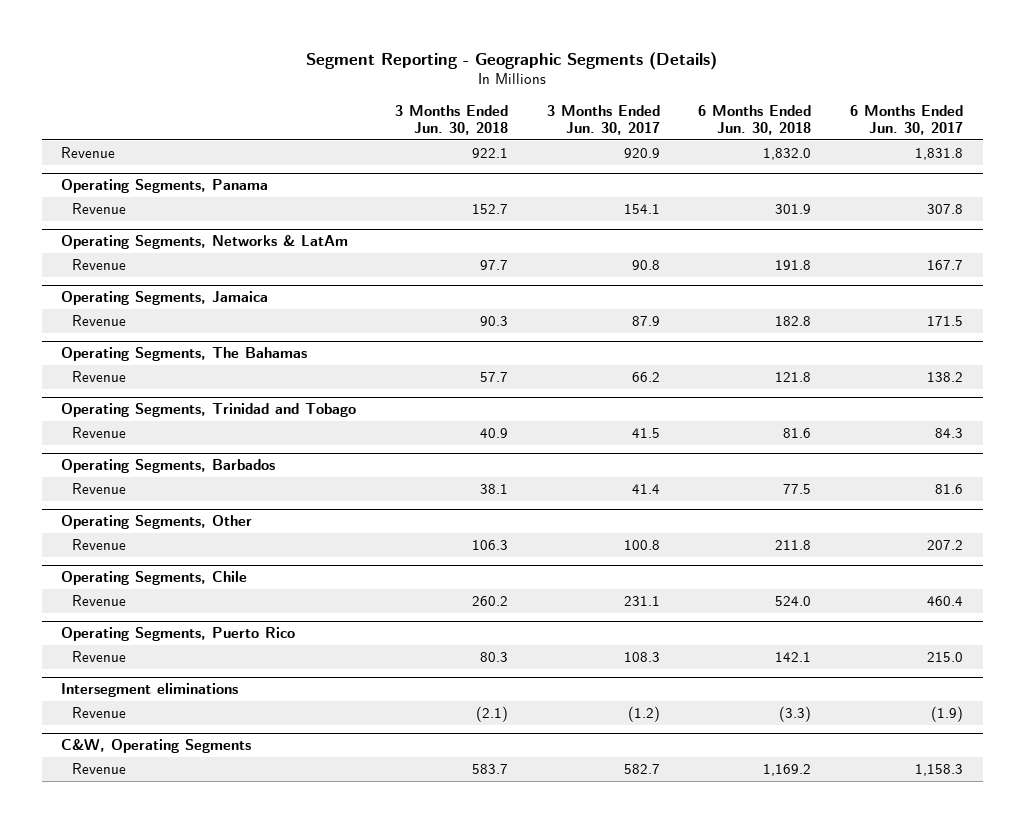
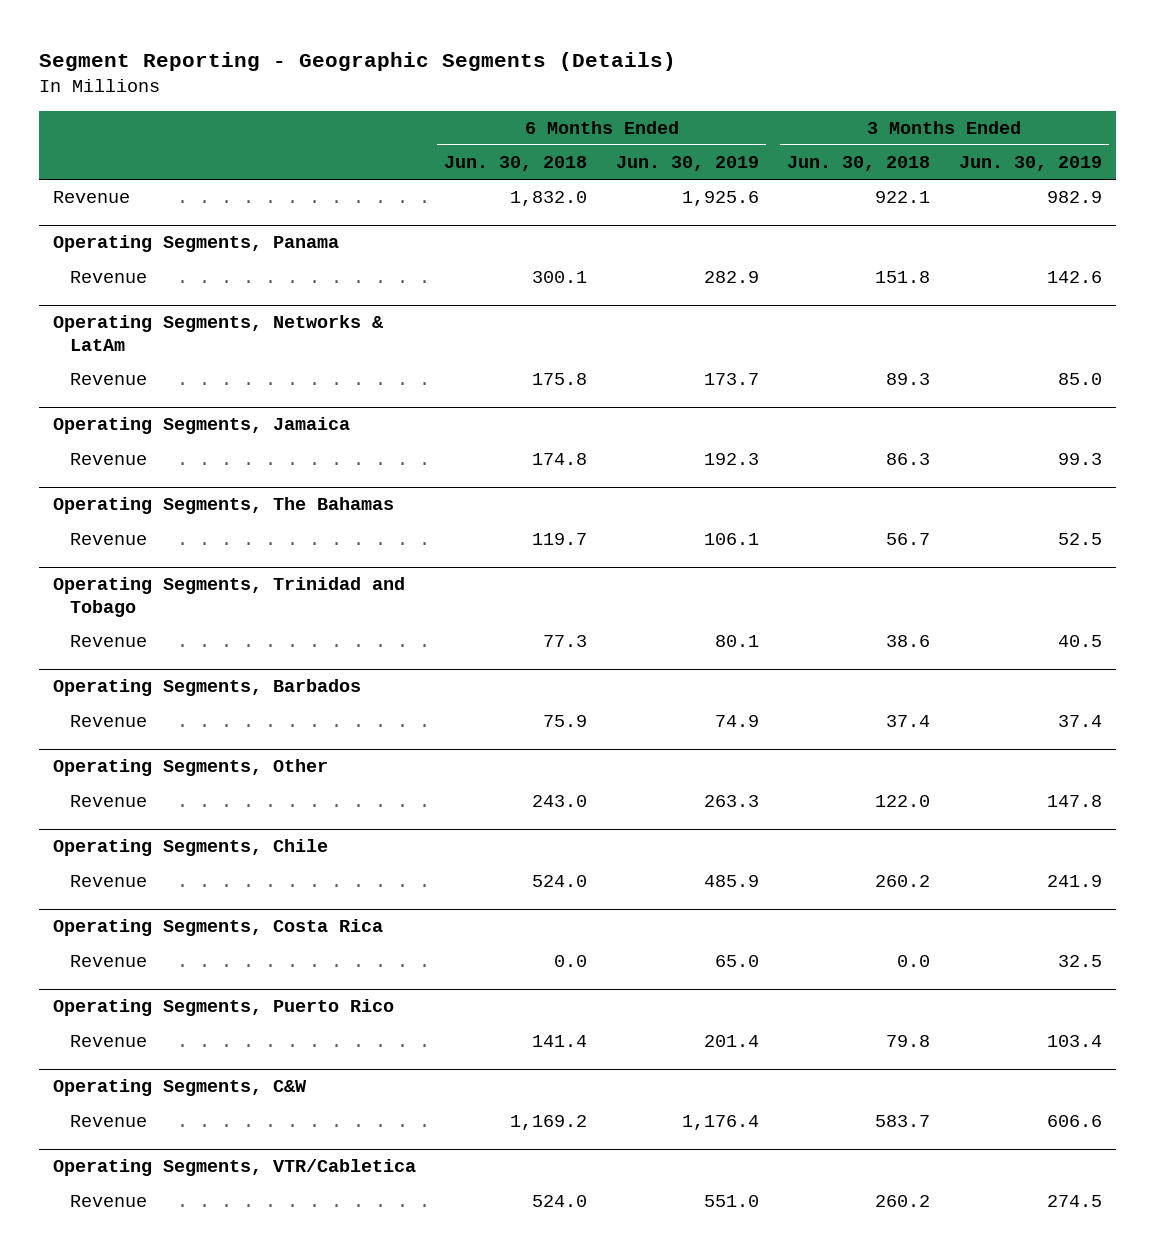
[546,105,660,136] 3 Months Ended Jun. 30, 2017 -> none
[850,105,964,136] 6 Months Ended Jun. 30, 2017 -> none
none -> [615,156,759,172] Jun. 30, 2019
none -> [958,156,1102,172] Jun. 30, 2019
[472,203,509,214] 152.7 -> [875,271,931,284] 151.8
[775,203,812,214] 301.9 -> [532,271,588,284] 300.1
[480,259,509,270] 97.7 -> [886,373,931,386] 89.3
[775,259,812,270] 191.8 -> [532,373,588,386] 175.8
[480,315,509,326] 90.3 -> [886,453,931,466] 86.3
[775,315,812,326] 182.8 -> [532,453,588,466] 174.8
[480,371,509,382] 57.7 -> [886,533,931,546] 56.7
[775,371,812,382] 121.8 -> [532,533,588,546] 119.7
[480,427,509,438] 40.9 -> [886,635,931,648] 38.6
[783,427,812,438] 81.6 -> [543,635,588,648] 77.3
[480,483,509,494] 38.1 -> [886,715,931,728] 37.4
[783,483,812,494] 77.5 -> [543,715,588,728] 75.9
[472,539,509,550] 106.3 -> [875,795,931,808] 122.0
[775,539,812,550] 211.8 -> [532,795,588,808] 243.0
none -> [52,919,383,937] Operating Segments, Costa Rica
none -> [69,955,147,968] Revenue
[61,683,239,698] Intersegment eliminations -> none
[71,706,126,718] Revenue -> none
[480,651,509,662] 80.3 -> [886,1035,931,1048] 79.8
[775,651,812,662] 142.1 -> [532,1035,588,1048] 141.4
[61,739,252,754] C&W, Operating Segments -> [52,1079,307,1097] Operating Segments, C&W
none -> [52,1159,416,1177] Operating Segments, VTR/Cabletica
none -> [69,1195,147,1208] Revenue

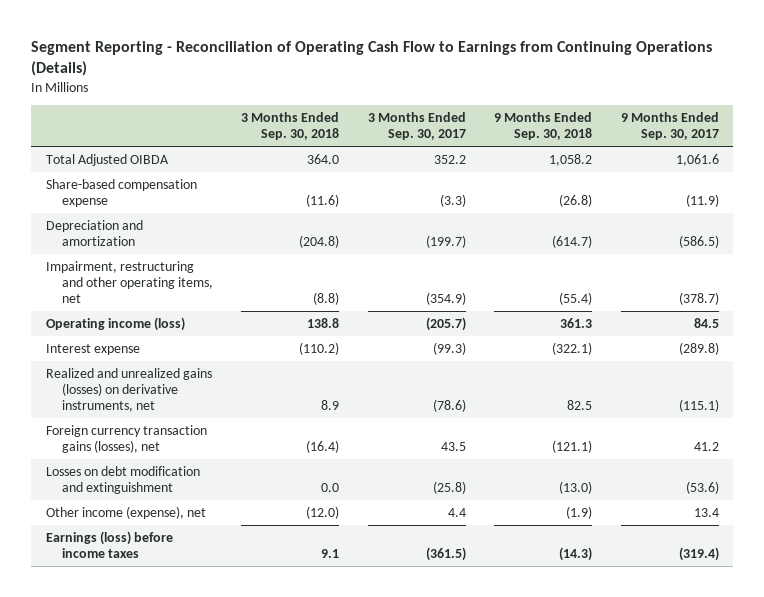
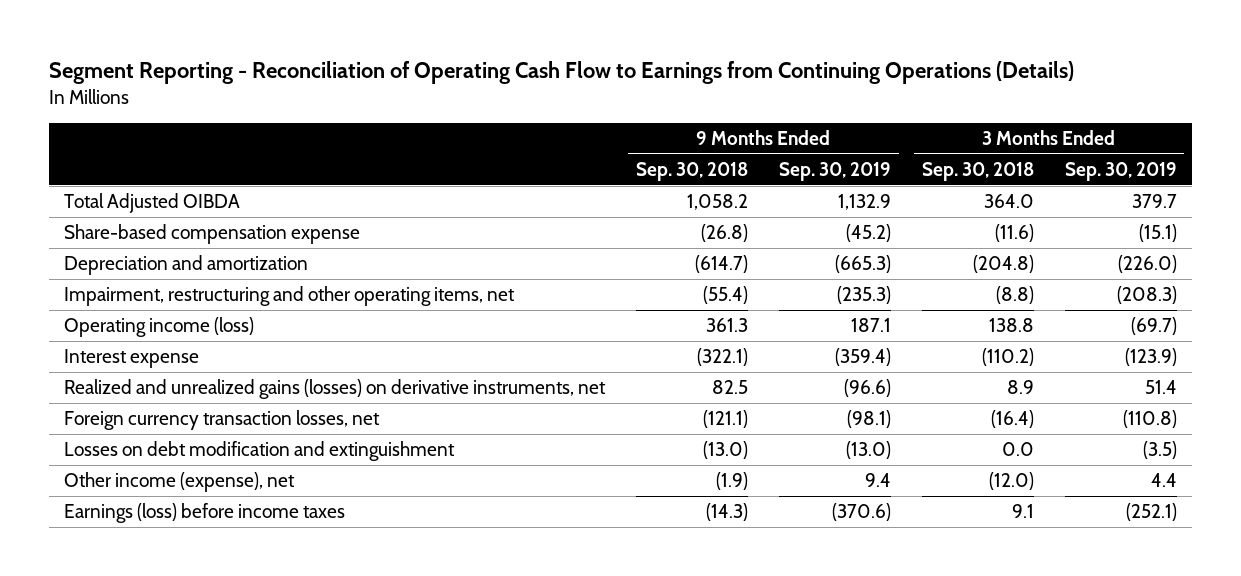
[367,112,466,141] 3 Months Ended Sep. 30, 2017 -> none
[620,112,719,141] 9 Months Ended Sep. 30, 2017 -> none
none -> [778,161,891,181] Sep. 30, 2019
none -> [1064,161,1177,181] Sep. 30, 2019
[45,424,207,453] Foreign currency transaction gains (losses), net -> [63,410,380,431] Foreign currency transaction losses, net

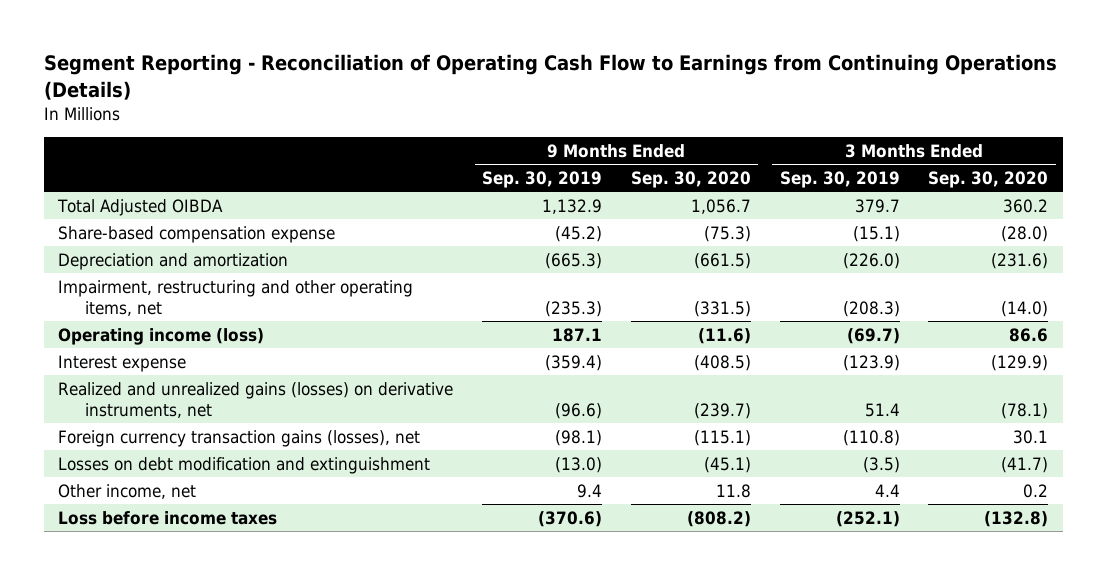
[635,161,748,181] Sep. 30, 2018 -> none
[921,161,1034,181] Sep. 30, 2018 -> none
none -> [630,170,751,188] Sep. 30, 2020
none -> [928,170,1049,188] Sep. 30, 2020
[63,410,380,431] Foreign currency transaction losses, net -> [58,429,421,447] Foreign currency transaction gains (losses), net
[63,472,295,493] Other income (expense), net -> [58,483,197,499] Other income, net
[63,503,345,524] Earnings (loss) before income taxes -> [58,510,278,525] Loss before income taxes

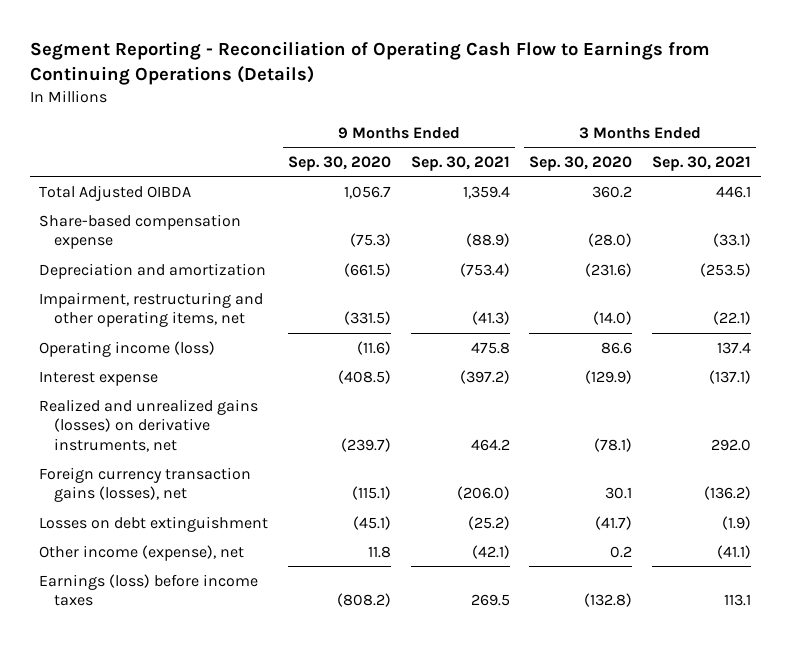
[481,170,602,188] Sep. 30, 2019 -> none
[779,170,900,188] Sep. 30, 2019 -> none
none -> [410,155,510,171] Sep. 30, 2021
none -> [651,155,751,171] Sep. 30, 2021
[58,456,431,474] Losses on debt modification and extinguishment -> [39,515,269,532] Losses on debt extinguishment
[58,483,197,499] Other income, net -> [39,544,245,561] Other income (expense), net
[58,510,278,525] Loss before income taxes -> [39,573,259,607] Earnings (loss) before income taxes

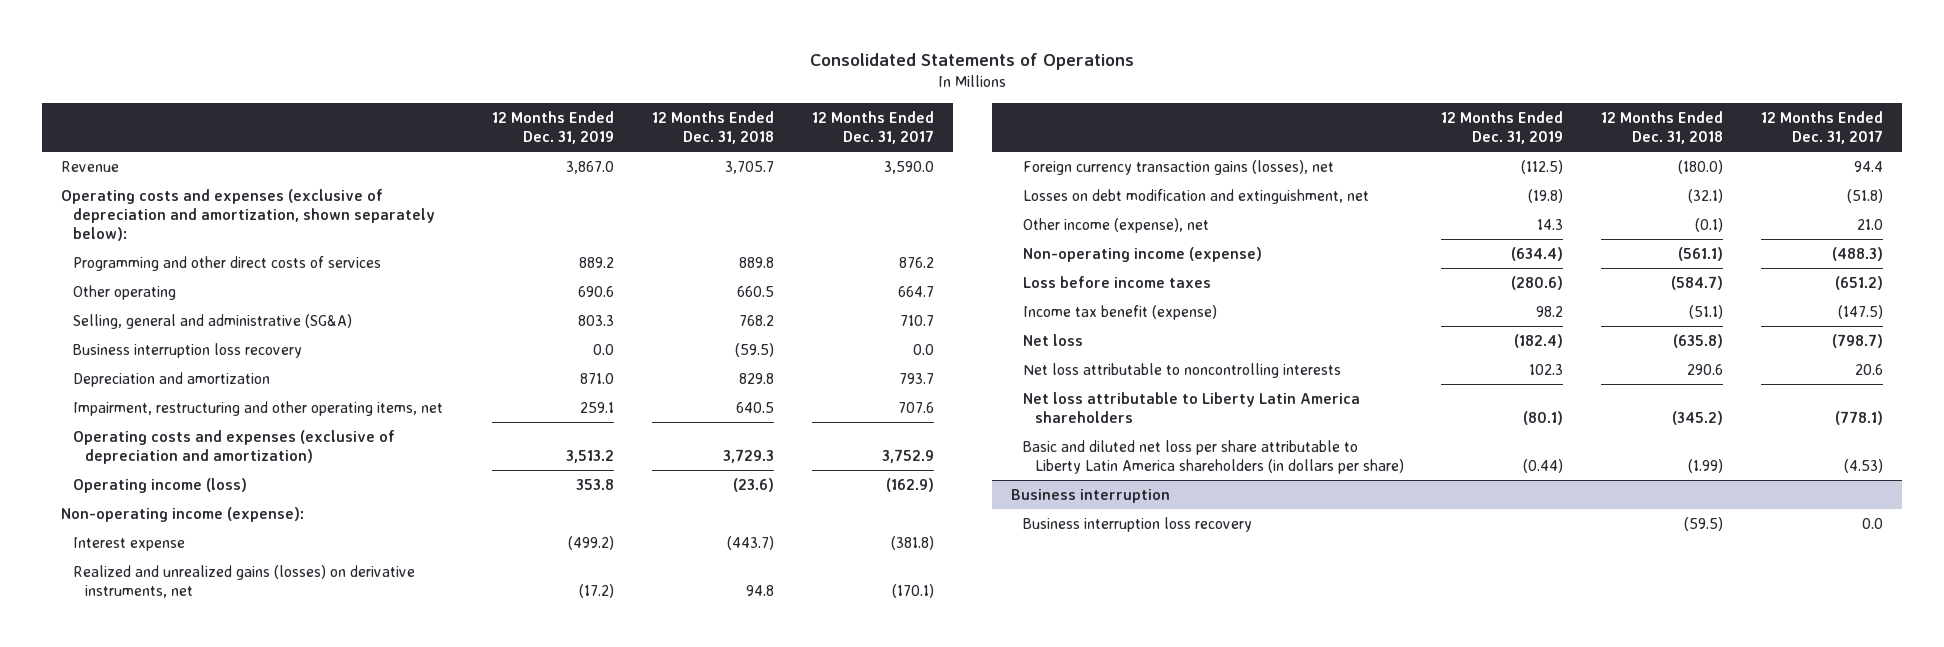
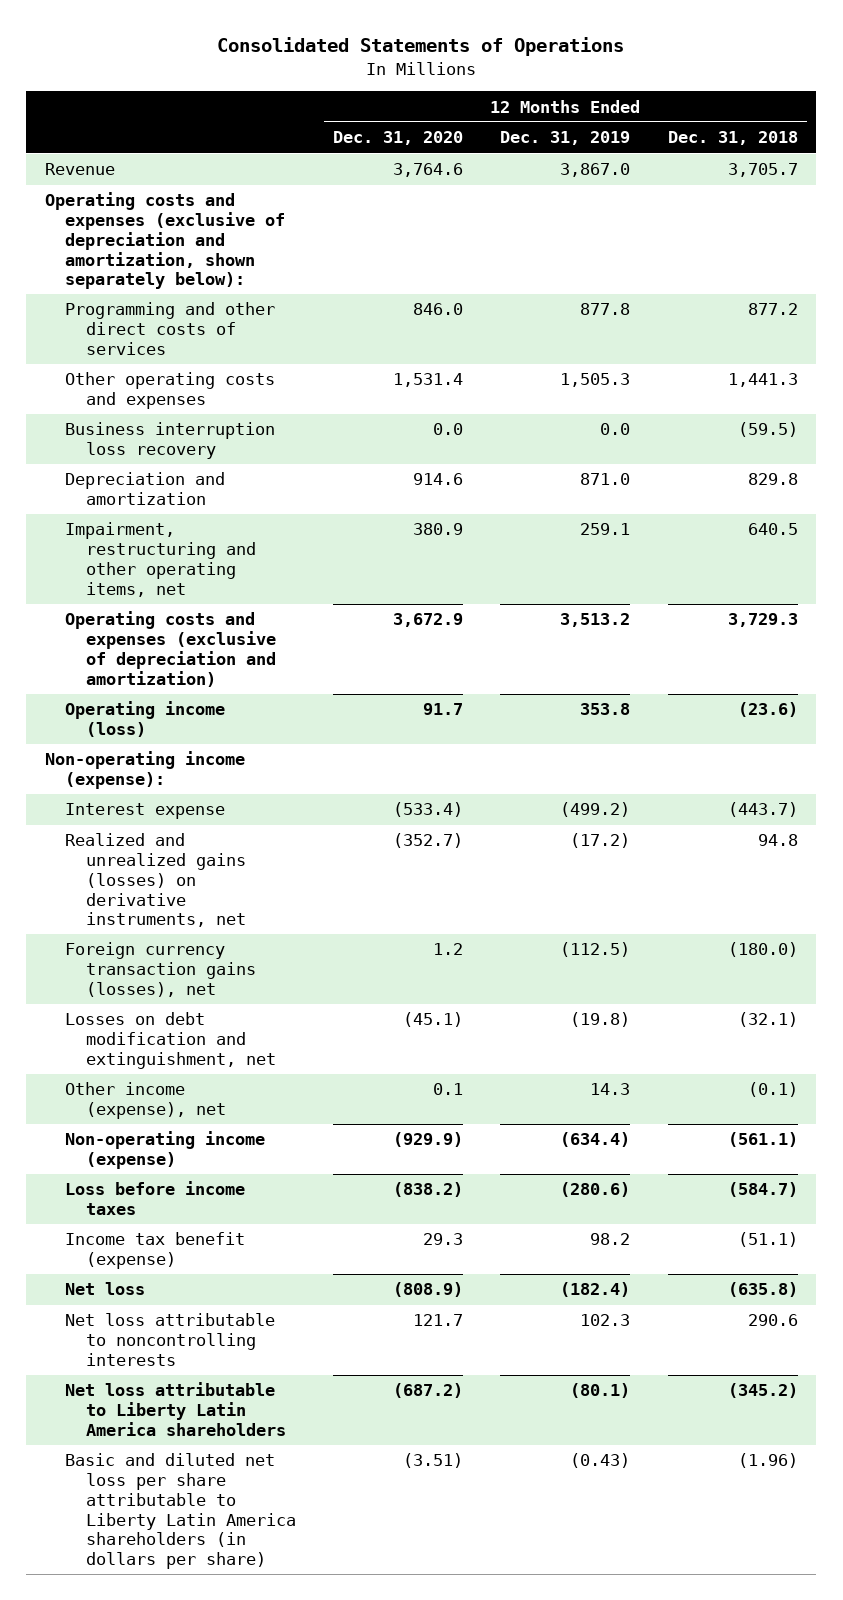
[811,110,934,145] 12 Months Ended Dec. 31, 2017 -> none
none -> [332,131,463,146] Dec. 31, 2020
[72,313,352,329] Selling, general and administrative (SG&A) -> none
[578,256,614,268] 889.2 -> [580,303,631,316] 877.8
[738,256,774,268] 889.8 -> [747,303,798,316] 877.2
[72,284,176,300] Other operating -> [65,372,276,410] Other operating costs and expenses
[577,285,614,297] 690.6 -> [560,373,631,388] 1,505.3
[736,285,774,297] 660.5 -> [727,373,798,388] 1,441.3
[1010,488,1170,503] Business interruption -> none
[1022,516,1252,532] Business interruption loss recovery -> none
[1523,459,1564,474] (0.44) -> [570,1453,631,1469] (0.43)
[1688,459,1724,474] (1.99) -> [737,1453,798,1469] (1.96)

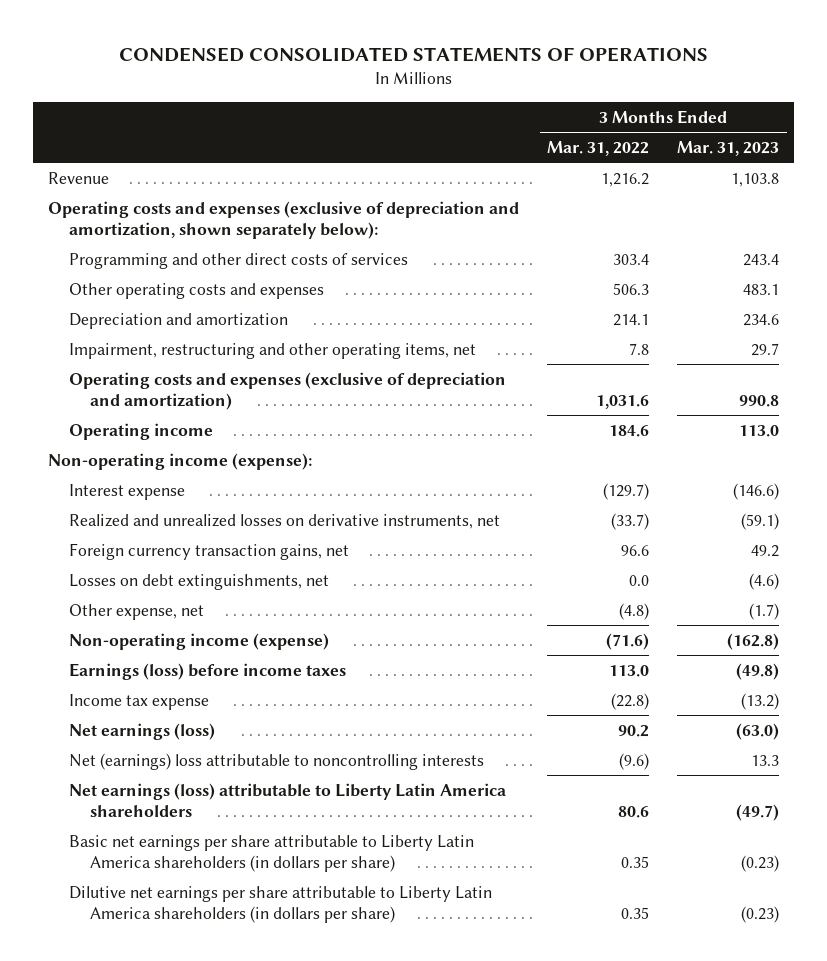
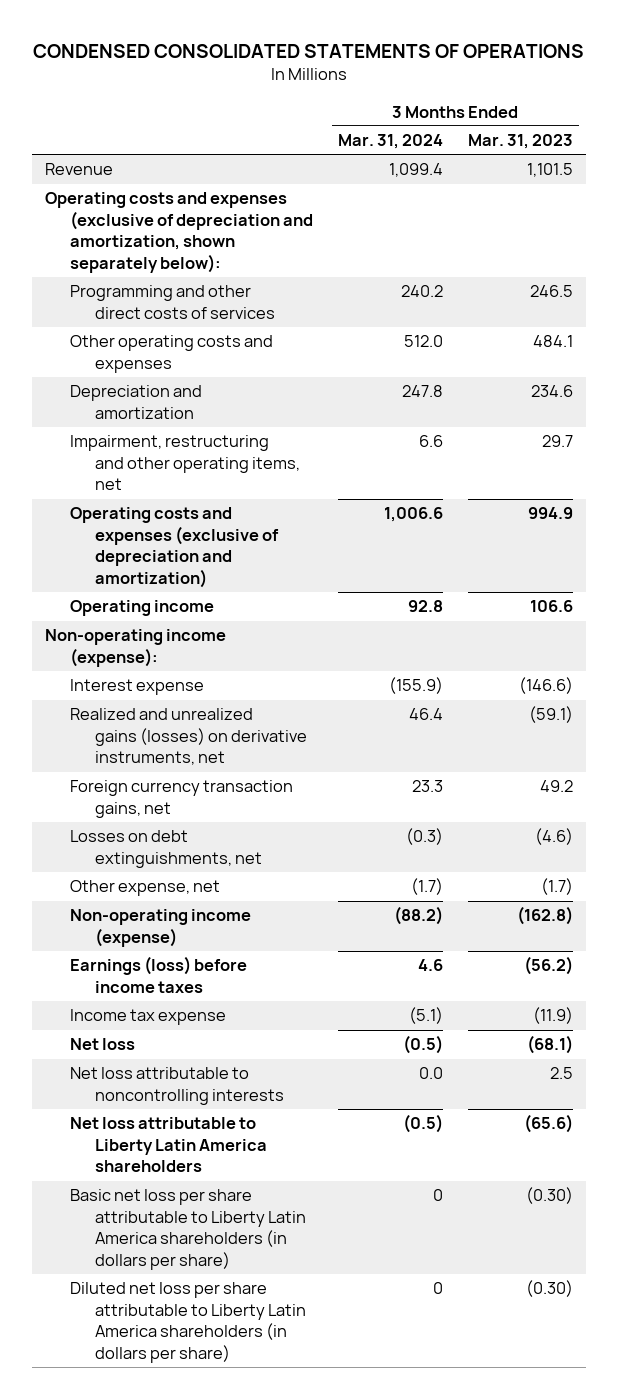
[547,140,650,156] Mar. 31, 2022 -> none
none -> [337,134,443,150] Mar. 31, 2024
[731,172,780,187] 1,103.8 -> [526,163,573,178] 1,101.5
[743,253,780,266] 243.4 -> [529,285,573,298] 246.5
[743,283,780,295] 483.1 -> [532,335,573,348] 484.1
[739,394,780,407] 990.8 -> [527,507,573,520] 994.9
[739,424,780,437] 113.0 -> [529,600,573,613] 106.6
[68,513,500,529] Realized and unrealized losses on derivative instruments, net -> [69,708,307,766] Realized and unrealized gains (losses) on derivative instruments, net
[736,662,780,680] (49.8) -> [523,956,573,976] (56.2)
[741,692,780,710] (13.2) -> [532,1007,573,1025] (11.9)
[68,722,215,740] Net earnings (loss) -> [69,1038,135,1051] Net loss
[736,722,780,740] (63.0) -> [526,1035,573,1055] (68.1)
[68,752,484,770] Net (earnings) loss attributable to noncontrolling interests -> [69,1067,284,1105] Net loss attributable to noncontrolling interests
[751,754,780,766] 13.3 -> [549,1067,573,1080] 2.5
[68,782,506,817] Net earnings (loss) attributable to Liberty Latin America shareholders -> [69,1117,267,1173] Net loss attributable to Liberty Latin America shareholders
[736,803,780,821] (49.7) -> [523,1114,573,1134] (65.6)
[68,834,474,872] Basic net earnings per share attributable to Liberty Latin America shareholders (in dollars per share) -> [69,1189,306,1271] Basic net loss per share attributable to Liberty Latin America shareholders (in dollars per share)
[741,854,780,872] (0.23) -> [525,1187,573,1205] (0.30)
[68,885,492,923] Dilutive net earnings per share attributable to Liberty Latin America shareholders (in dollars per share) -> [69,1282,306,1364] Diluted net loss per share attributable to Liberty Latin America shareholders (in dollars per share)
[741,905,780,923] (0.23) -> [525,1280,573,1298] (0.30)

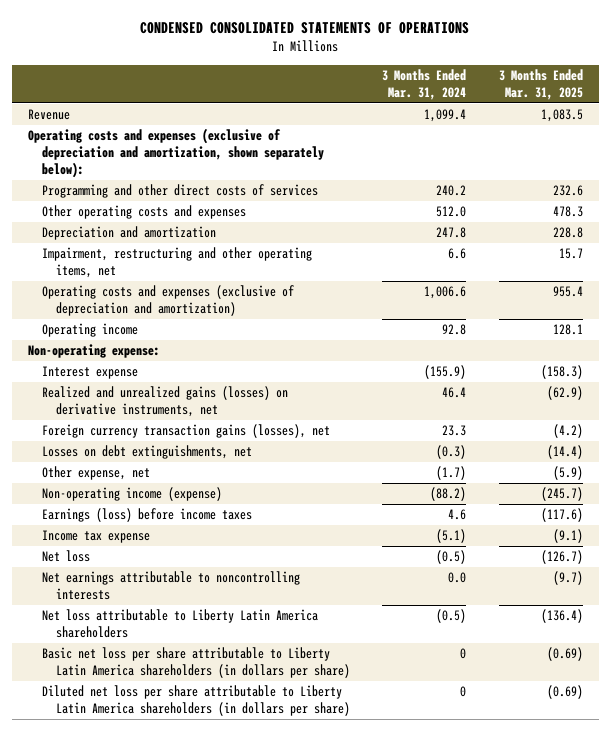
[467,134,573,150] Mar. 31, 2023 -> none
none -> [498,69,583,100] 3 Months Ended Mar. 31, 2025
[44,629,226,667] Non-operating income (expense): -> [27,344,160,359] Non-operating expense:
[69,780,293,818] Foreign currency transaction gains, net -> [42,424,331,439] Foreign currency transaction gains (losses), net
[69,1067,284,1105] Net loss attributable to noncontrolling interests -> [42,571,301,601] Net earnings attributable to noncontrolling interests

